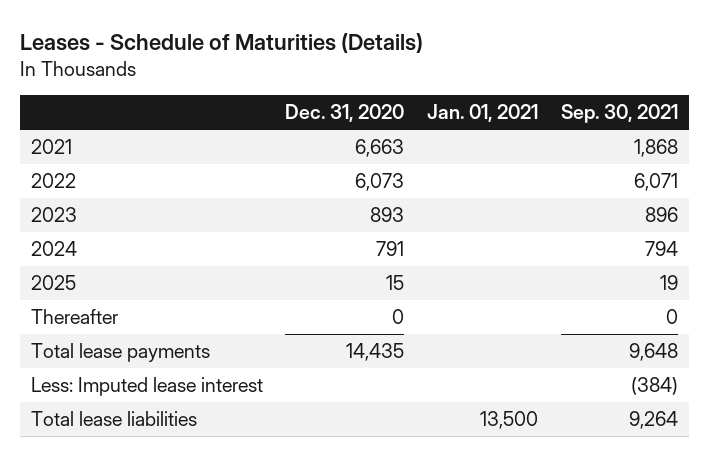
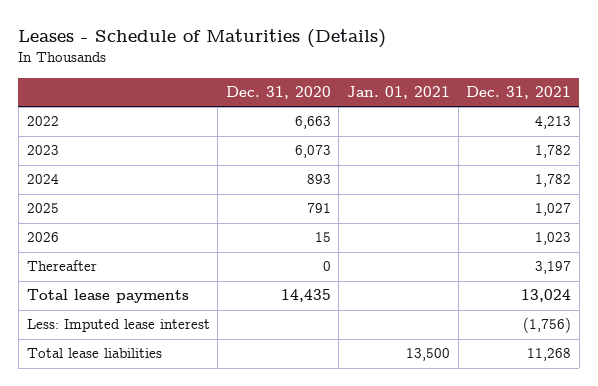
[560,104,678,124] Sep. 30, 2021 -> none
none -> [466,86,572,100] Dec. 31, 2021
[30,139,72,155] 2021 -> none
[355,173,405,192] 6,073 -> [294,116,331,130] 6,663
[370,207,405,223] 893 -> [294,145,331,159] 6,073
[376,241,405,257] 791 -> [306,174,331,185] 893
[386,275,405,291] 15 -> [306,203,331,214] 791
none -> [26,232,59,243] 2026

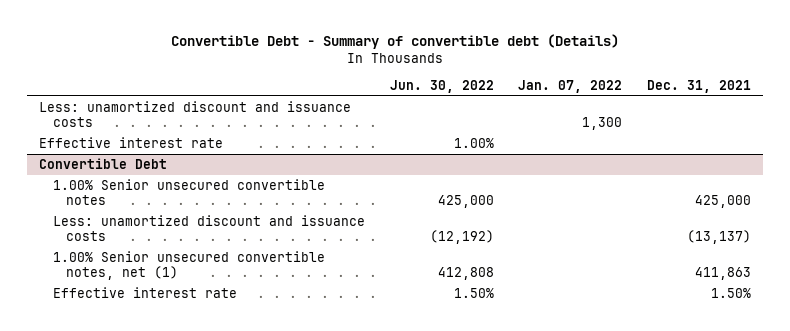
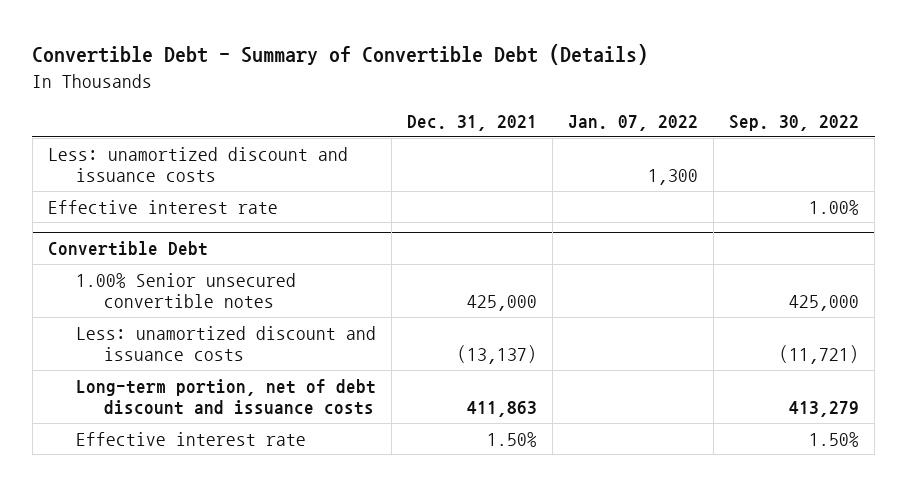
[171,34,620,50] Convertible Debt - Summary of convertible debt (Details) -> [32,44,649,66] Convertible Debt - Summary of Convertible Debt (Details)
[389,79,494,93] Jun. 30, 2022 -> none
none -> [729,115,860,132] Sep. 30, 2022
[52,250,325,281] 1.00% Senior unsecured convertible notes, net (1) -> [75,378,376,416] Long-term portion, net of debt discount and issuance costs

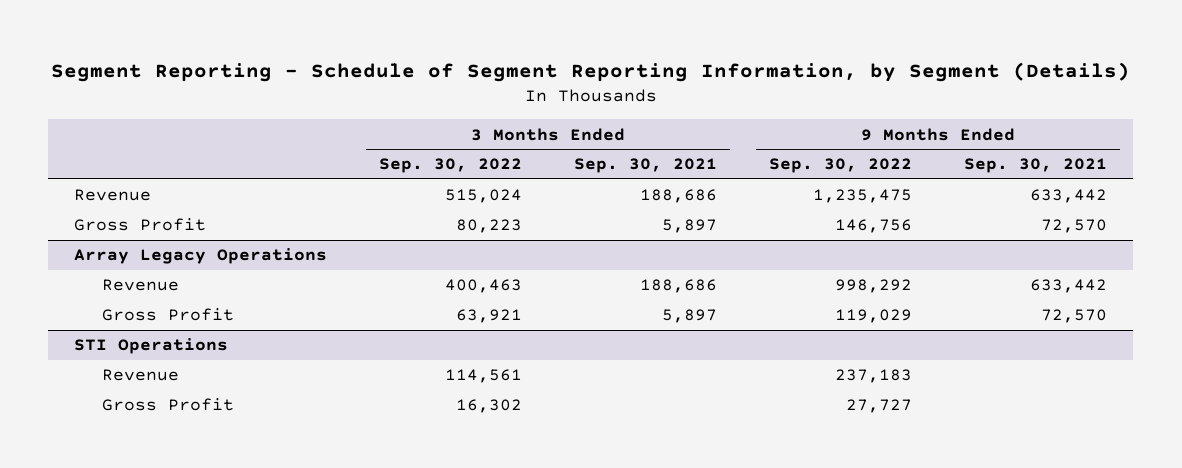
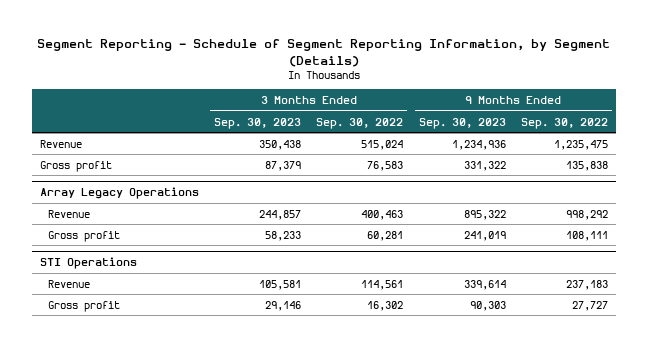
[574,158,718,174] Sep. 30, 2021 -> none
[964,158,1108,174] Sep. 30, 2021 -> none
none -> [213,117,301,129] Sep. 30, 2023
none -> [418,117,506,129] Sep. 30, 2023
[74,218,207,232] Gross Profit -> [39,160,112,172] Gross profit
[456,219,523,234] 80,223 -> [367,160,404,171] 76,583
[835,219,913,234] 146,756 -> [566,160,609,171] 135,838
[101,308,234,322] Gross Profit -> [48,230,121,242] Gross profit
[456,309,523,324] 63,921 -> [367,230,404,241] 60,281
[835,309,913,324] 119,029 -> [566,230,609,241] 108,111
[101,398,234,412] Gross Profit -> [48,300,121,312] Gross profit

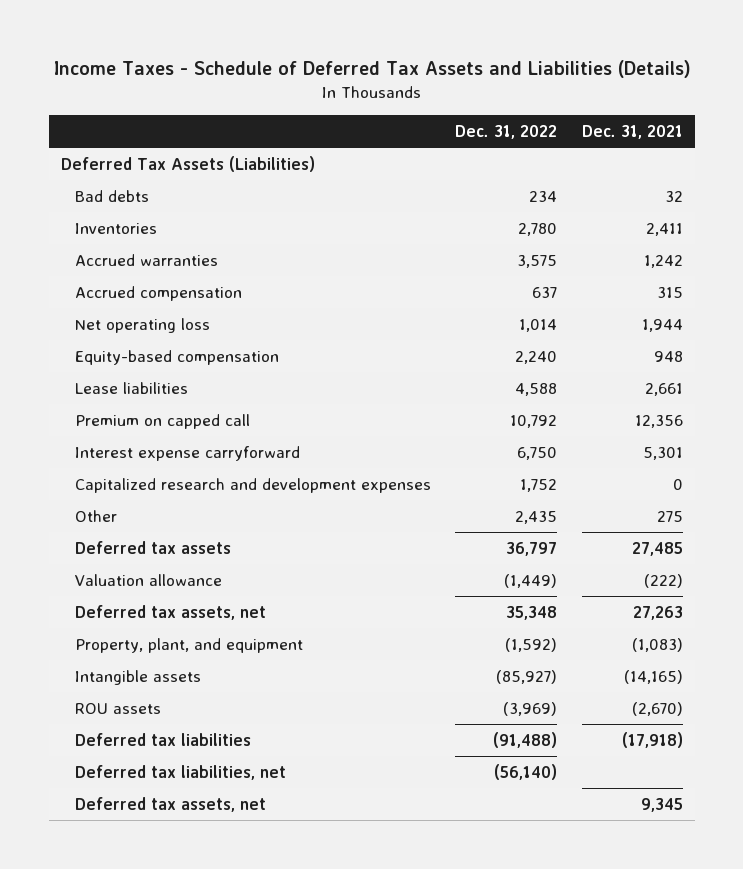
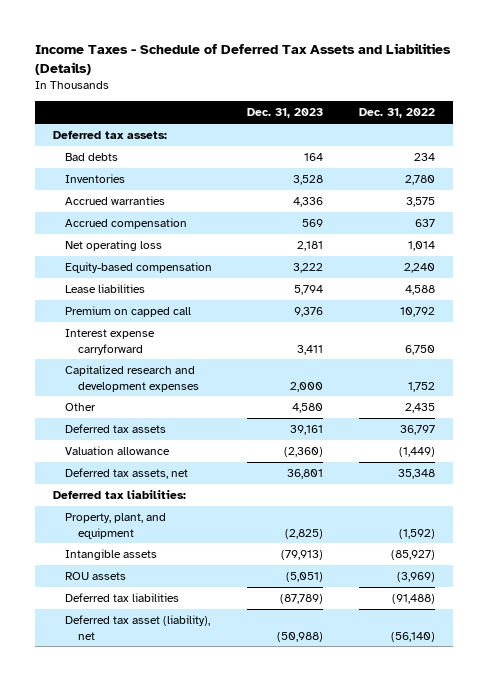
[581,124,683,139] Dec. 31, 2021 -> none
none -> [247,108,324,119] Dec. 31, 2023
[60,155,315,172] Deferred Tax Assets (Liabilities) -> [52,129,167,139] Deferred tax assets:
none -> [52,489,186,499] Deferred tax liabilities:
[74,796,266,812] Deferred tax assets, net -> none
[74,764,286,780] Deferred tax liabilities, net -> [65,614,211,640] Deferred tax asset (liability), net

